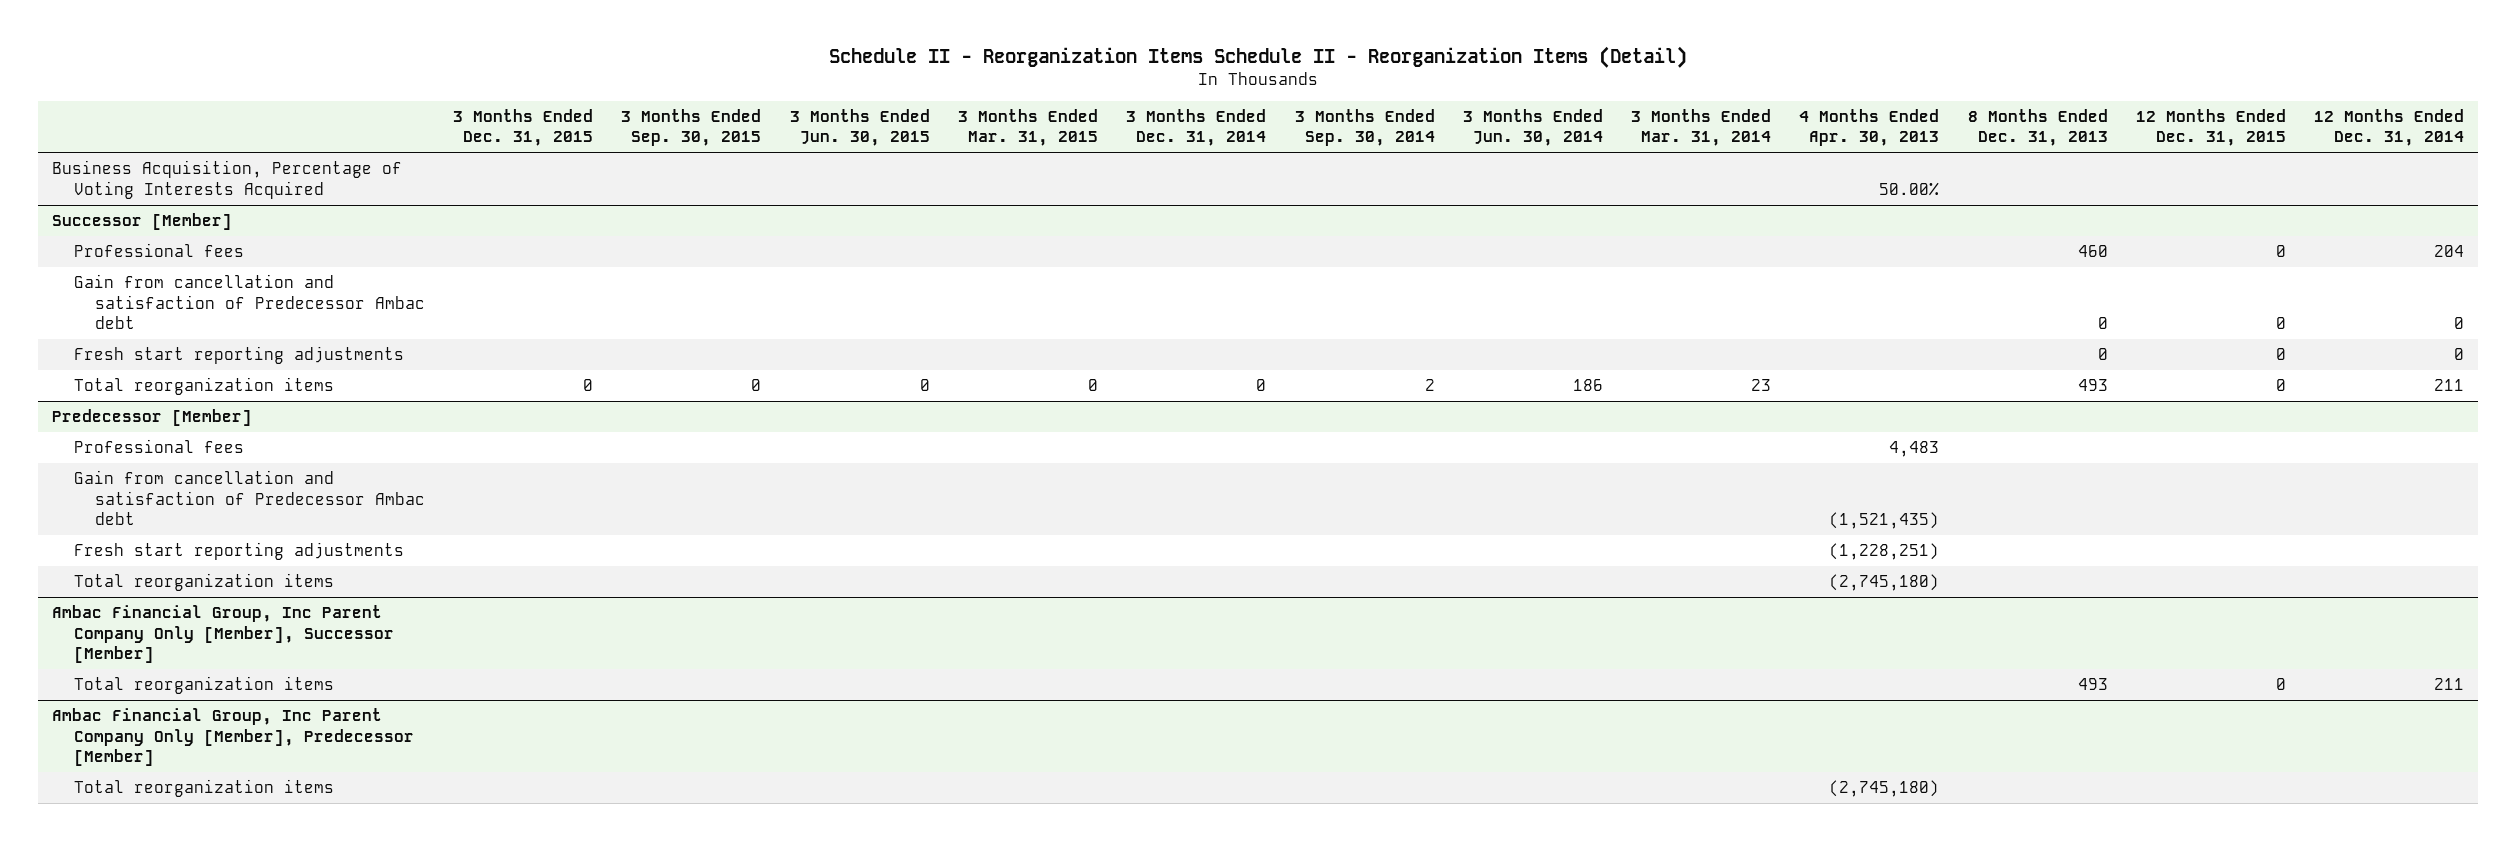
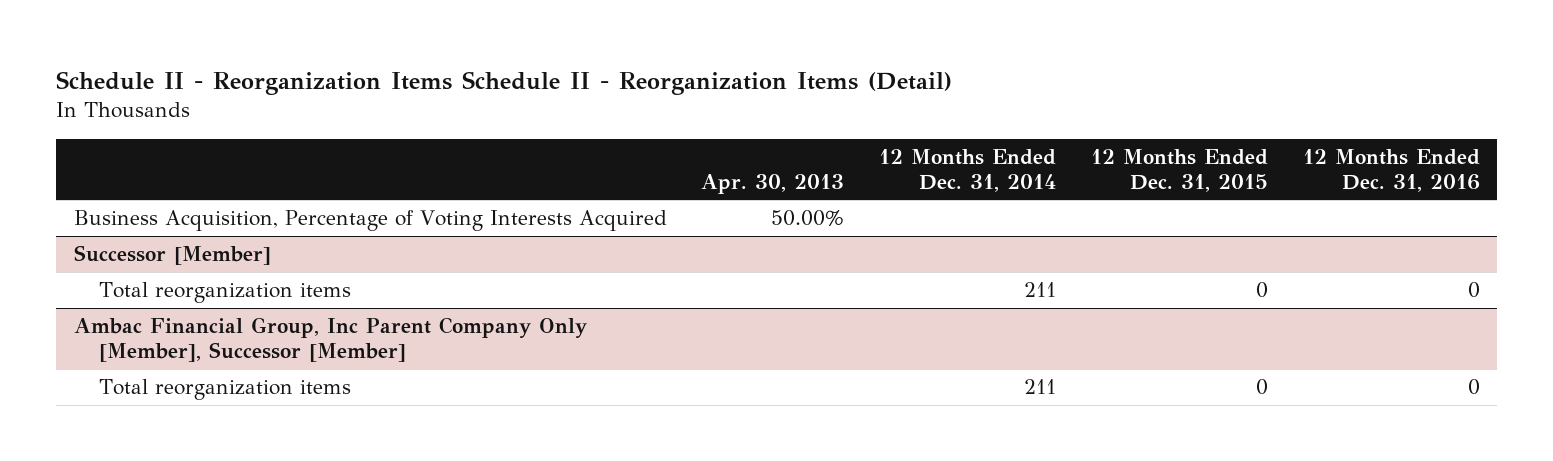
[453,108,594,147] 3 Months Ended Dec. 31, 2015 -> none
[621,108,762,147] 3 Months Ended Sep. 30, 2015 -> none
[789,108,930,147] 3 Months Ended Jun. 30, 2015 -> none
[957,108,1098,147] 3 Months Ended Mar. 31, 2015 -> none
[1126,108,1267,147] 3 Months Ended Dec. 31, 2014 -> none
[1294,108,1435,147] 3 Months Ended Sep. 30, 2014 -> none
[1462,108,1603,147] 3 Months Ended Jun. 30, 2014 -> none
[1631,108,1772,147] 3 Months Ended Mar. 31, 2014 -> none
[1799,108,1940,147] 4 Months Ended Apr. 30, 2013 -> none
[1967,108,2108,147] 8 Months Ended Dec. 31, 2013 -> none
none -> [701,173,845,194] Apr. 30, 2013
none -> [1302,148,1480,192] 12 Months Ended Dec. 31, 2016
[73,243,244,258] Professional fees -> none
[73,274,425,330] Gain from cancellation and satisfaction of Predecessor Ambac debt -> none
[73,346,404,365] Fresh start reporting adjustments -> none
[52,409,253,427] Predecessor [Member] -> none
[73,439,244,454] Professional fees -> none
[73,470,425,526] Gain from cancellation and satisfaction of Predecessor Ambac debt -> none
[73,542,404,561] Fresh start reporting adjustments -> none
[73,573,334,592] Total reorganization items -> none
[52,708,414,767] Ambac Financial Group, Inc Parent Company Only [Member], Predecessor [Member] -> none
[73,779,334,798] Total reorganization items -> none

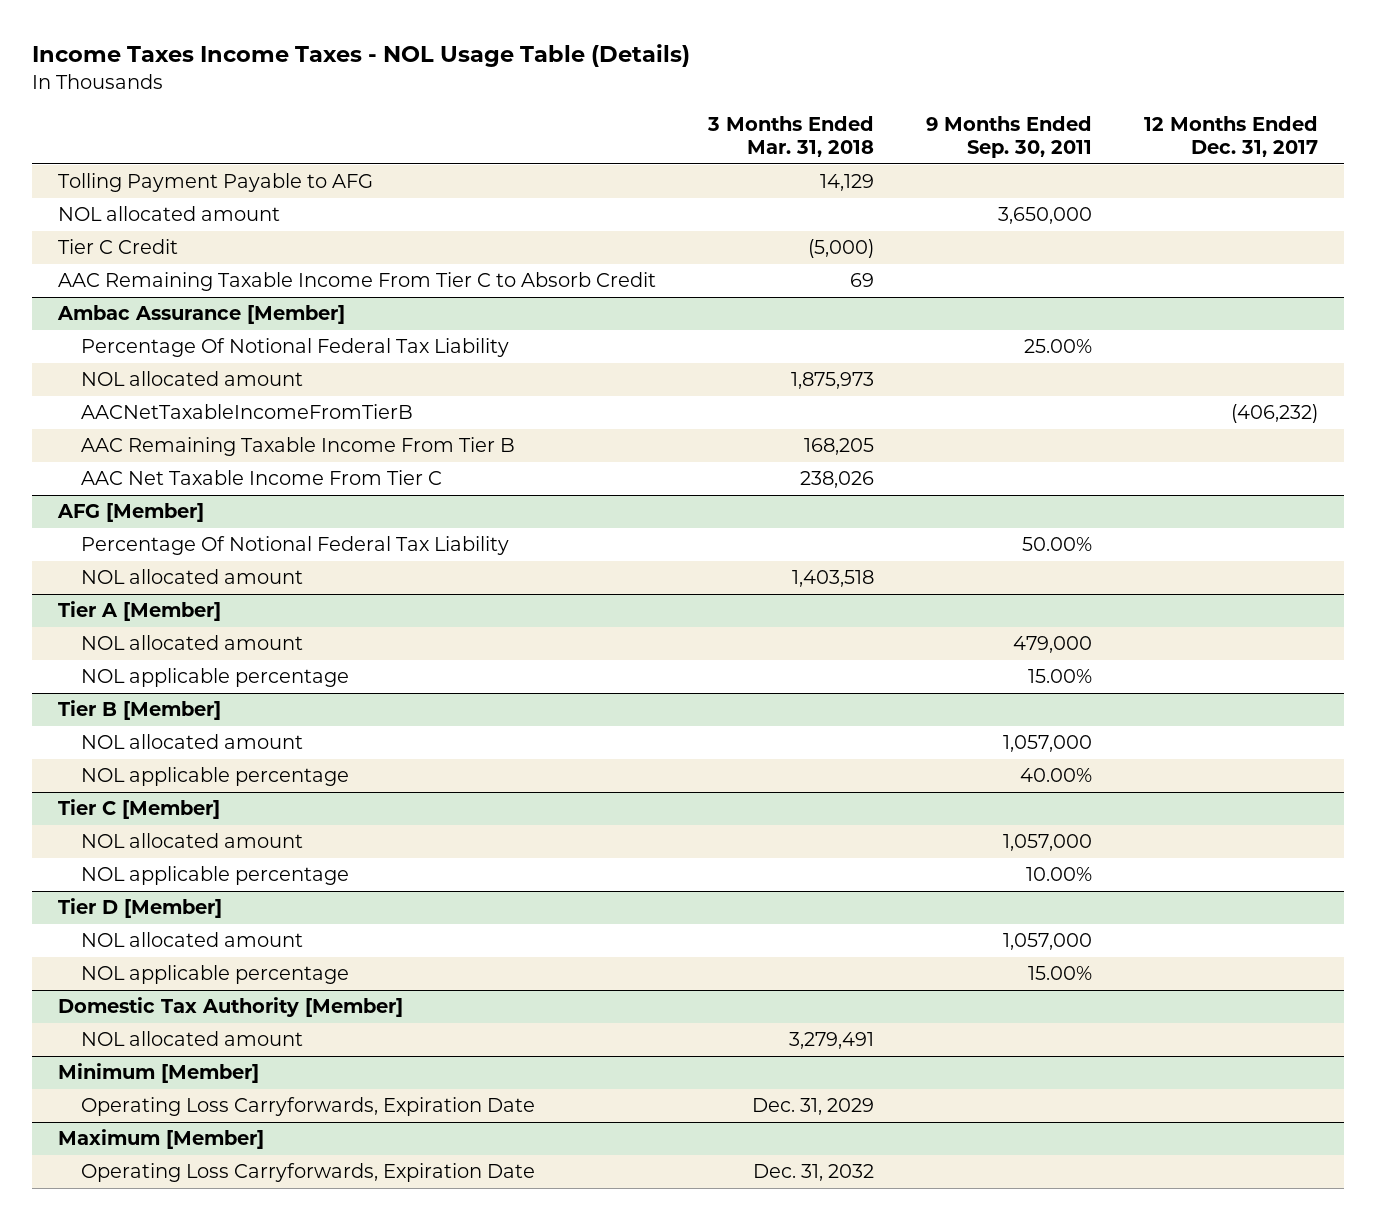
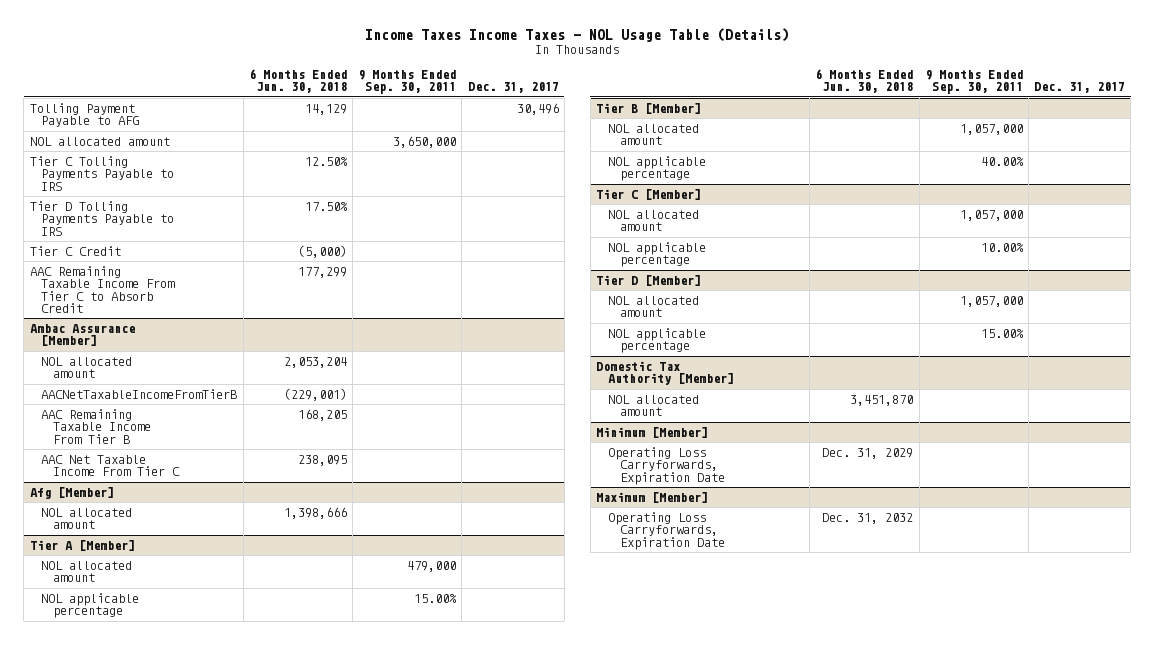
[706,116,874,158] 3 Months Ended Mar. 31, 2018 -> none
[1143,116,1318,158] 12 Months Ended Dec. 31, 2017 -> none
none -> [248,69,347,94] 6 Months Ended Jun. 30, 2018
none -> [467,82,559,94] Dec. 31, 2017
none -> [29,155,175,191] Tier C Tolling Payments Payable to IRS
none -> [29,200,175,236] Tier D Tolling Payments Payable to IRS
[81,338,510,358] Percentage Of Notional Federal Tax Liability -> none
[81,536,510,556] Percentage Of Notional Federal Tax Liability -> none
[57,503,205,523] AFG [Member] -> [29,486,114,499] Afg [Member]

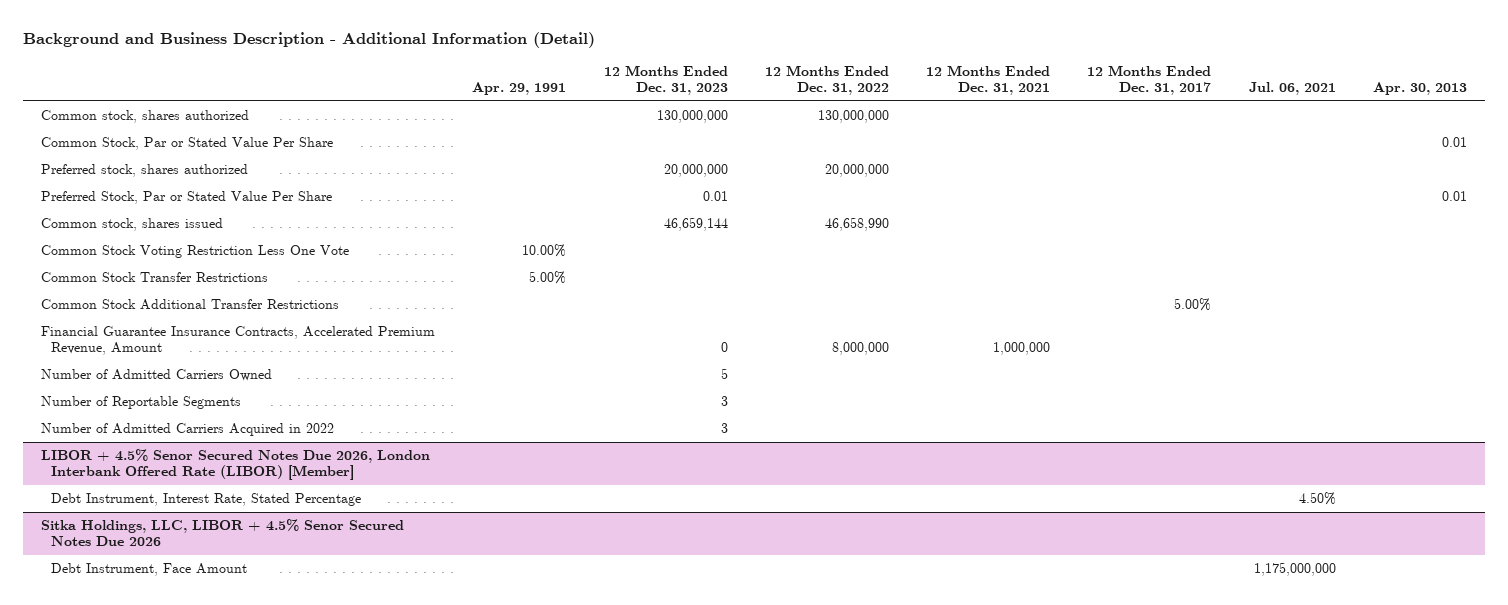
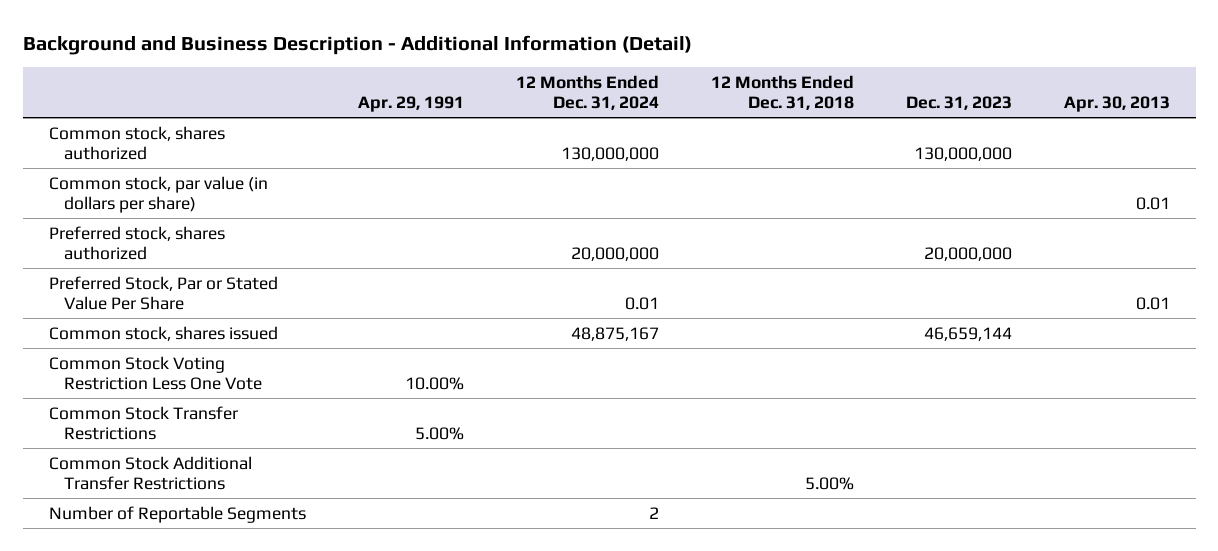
[603,64,728,95] 12 Months Ended Dec. 31, 2023 -> none
[764,64,889,95] 12 Months Ended Dec. 31, 2022 -> none
[926,64,1051,95] 12 Months Ended Dec. 31, 2021 -> none
[1087,64,1212,95] 12 Months Ended Dec. 31, 2017 -> none
[1248,81,1336,95] Jul. 06, 2021 -> none
none -> [515,75,659,111] 12 Months Ended Dec. 31, 2024
none -> [710,75,854,111] 12 Months Ended Dec. 31, 2018
none -> [905,96,1012,111] Dec. 31, 2023
[41,137,334,151] Common Stock, Par or Stated Value Per Share -> [48,175,268,213] Common stock, par value (in dollars per share)
[41,326,436,356] Financial Guarantee Insurance Contracts, Accelerated Premium Revenue, Amount -> none
[41,369,273,382] Number of Admitted Carriers Owned -> none
[41,423,335,437] Number of Admitted Carriers Acquired in 2022 -> none
[41,449,431,481] LIBOR + 4.5% Senor Secured Notes Due 2026, London Interbank Offered Rate (LIBOR) [Member] -> none
[51,493,362,507] Debt Instrument, Interest Rate, Stated Percentage -> none
[41,519,405,547] Sitka Holdings, LLC, LIBOR + 4.5% Senor Secured Notes Due 2026 -> none
[51,563,248,577] Debt Instrument, Face Amount -> none

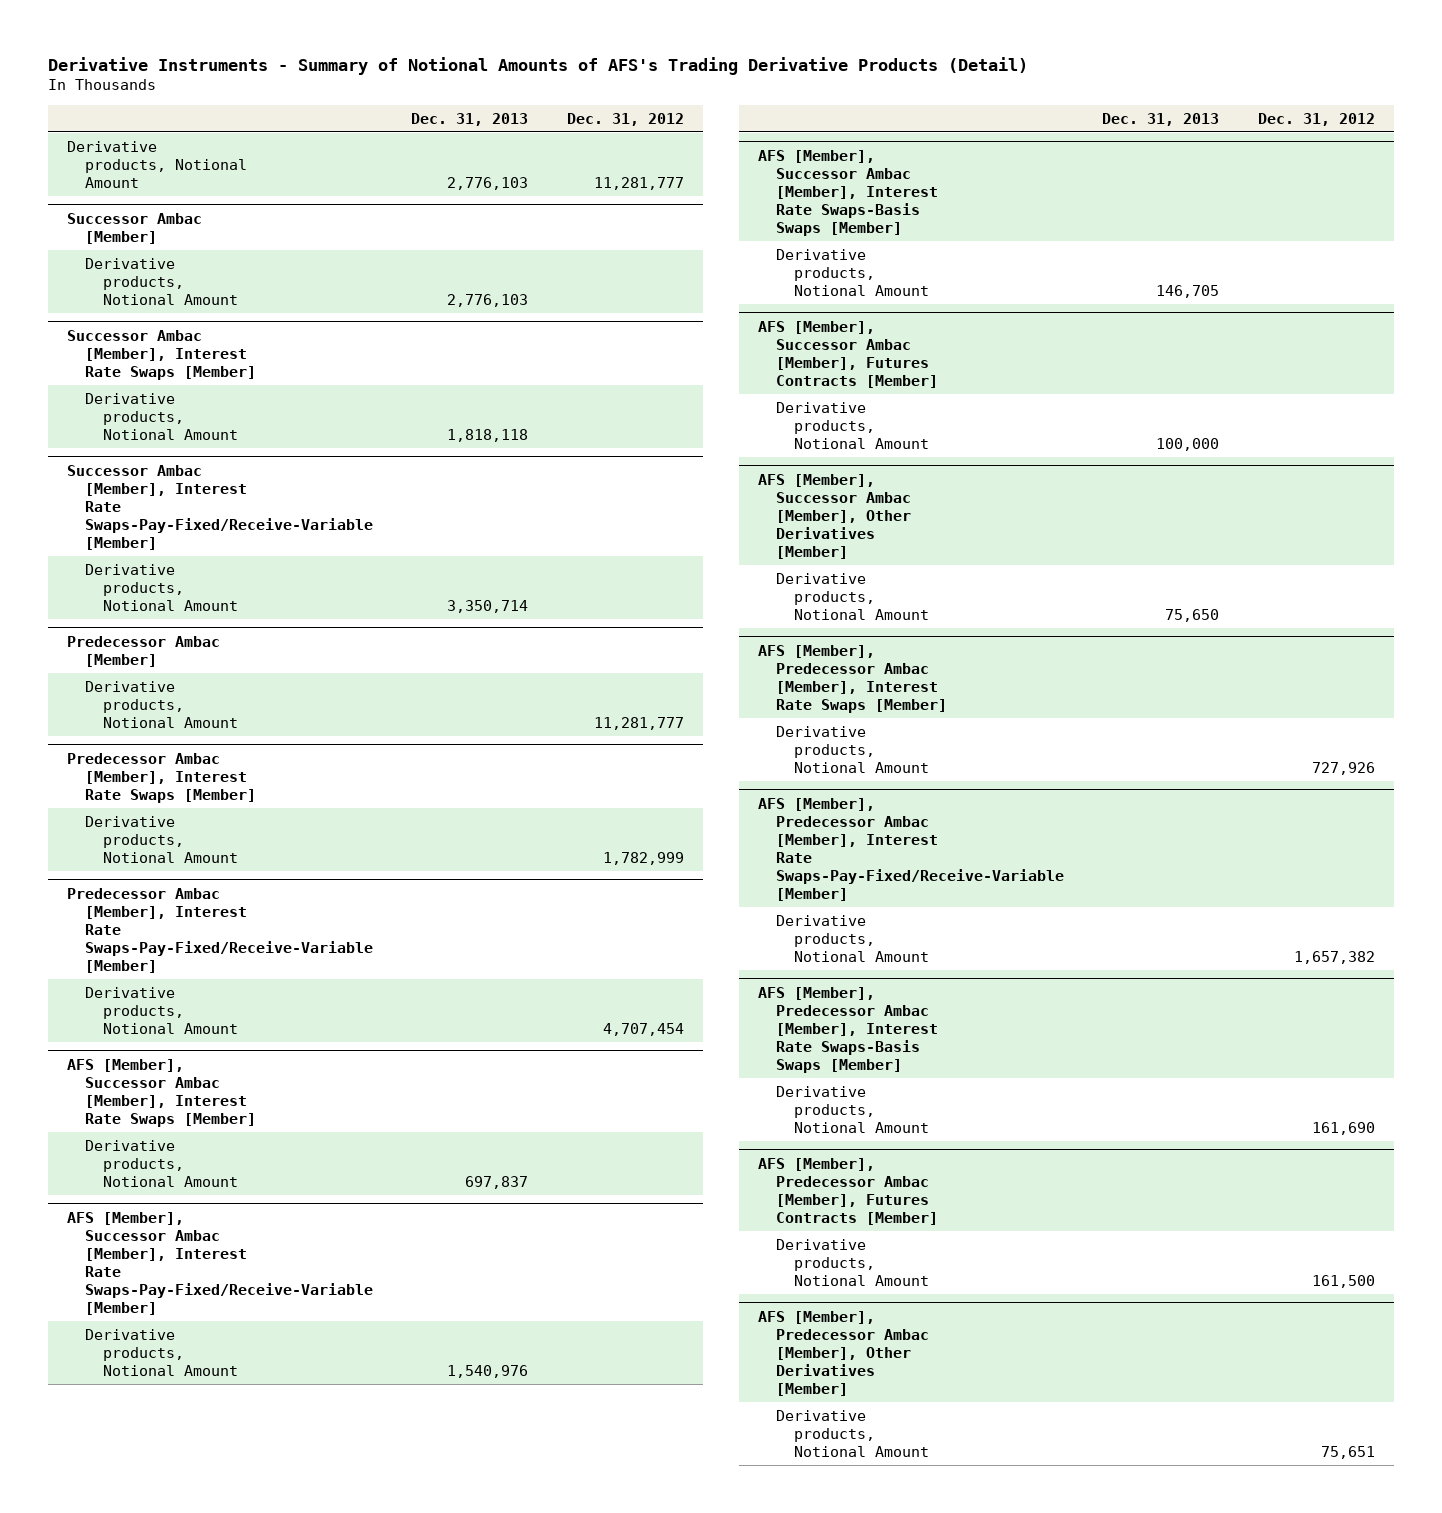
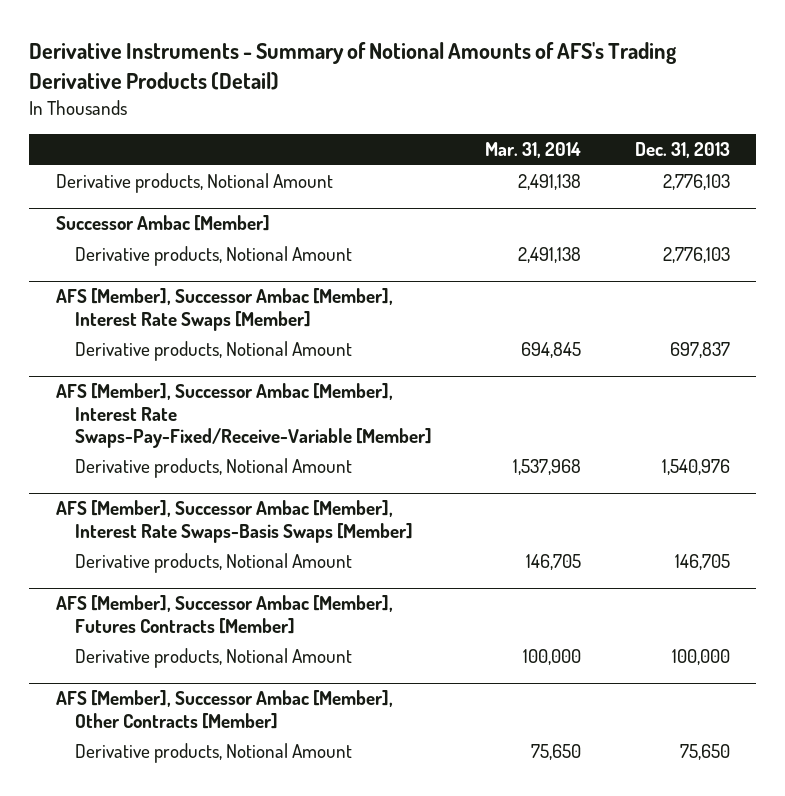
[566,112,684,126] Dec. 31, 2012 -> none
none -> [485,142,582,159] Mar. 31, 2014
[67,329,257,380] Successor Ambac [Member], Interest Rate Swaps [Member] -> none
[85,392,238,440] Derivative products, Notional Amount -> none
[67,464,374,550] Successor Ambac [Member], Interest Rate Swaps-Pay-Fixed/Receive-Variable [Member] -> none
[85,563,238,611] Derivative products, Notional Amount -> none
[67,635,221,667] Predecessor Ambac [Member] -> none
[85,680,238,728] Derivative products, Notional Amount -> none
[67,752,257,803] Predecessor Ambac [Member], Interest Rate Swaps [Member] -> none
[85,815,238,863] Derivative products, Notional Amount -> none
[67,887,374,973] Predecessor Ambac [Member], Interest Rate Swaps-Pay-Fixed/Receive-Variable [Member] -> none
[85,986,238,1034] Derivative products, Notional Amount -> none
[758,473,912,559] AFS [Member], Successor Ambac [Member], Other Derivatives [Member] -> [55,690,393,729] AFS [Member], Successor Ambac [Member], Other Contracts [Member]
[758,644,948,713] AFS [Member], Predecessor Ambac [Member], Interest Rate Swaps [Member] -> none
[776,725,929,773] Derivative products, Notional Amount -> none
[758,797,1065,901] AFS [Member], Predecessor Ambac [Member], Interest Rate Swaps-Pay-Fixed/Receive-Variable [Member] -> none
[776,914,929,962] Derivative products, Notional Amount -> none
[758,986,939,1073] AFS [Member], Predecessor Ambac [Member], Interest Rate Swaps-Basis Swaps [Member] -> none
[776,1085,929,1133] Derivative products, Notional Amount -> none
[758,1157,939,1225] AFS [Member], Predecessor Ambac [Member], Futures Contracts [Member] -> none
[776,1238,929,1286] Derivative products, Notional Amount -> none
[758,1310,930,1396] AFS [Member], Predecessor Ambac [Member], Other Derivatives [Member] -> none
[776,1409,929,1457] Derivative products, Notional Amount -> none

